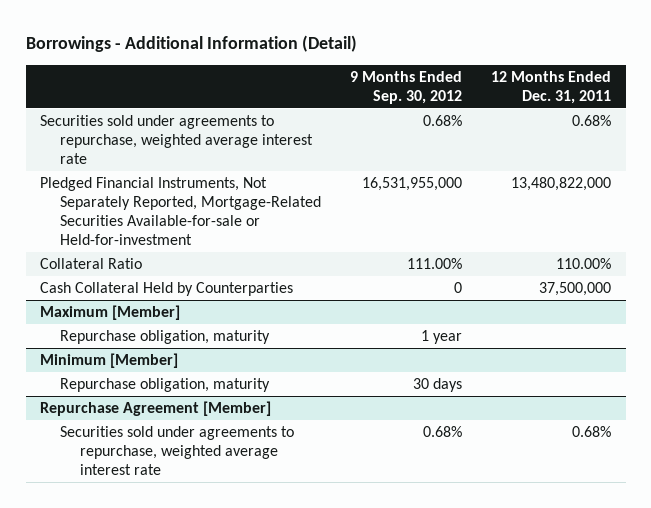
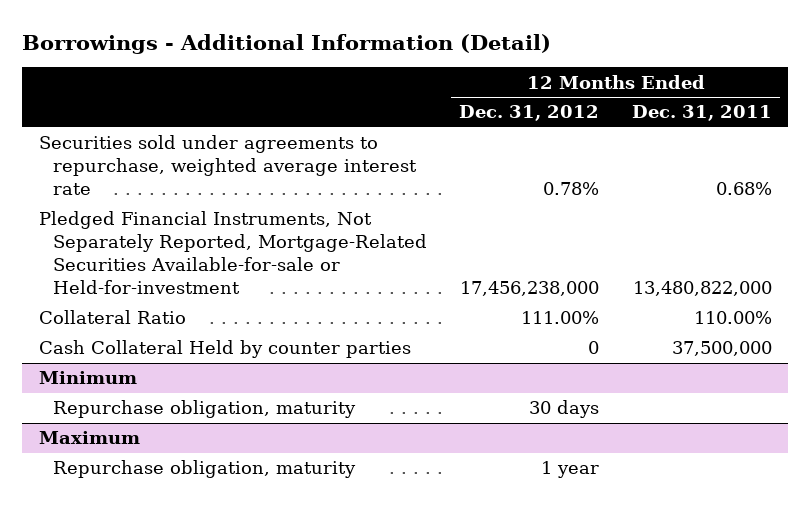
[350,70,463,104] 9 Months Ended Sep. 30, 2012 -> none
none -> [459,105,600,122] Dec. 31, 2012
[40,305,181,321] Maximum [Member] -> none
[40,282,294,297] Cash Collateral Held by Counterparties -> [38,340,411,359] Cash Collateral Held by counter parties
none -> [38,371,137,385] Minimum
[40,353,179,369] Minimum [Member] -> none
none -> [38,431,140,445] Maximum
[40,401,272,417] Repurchase Agreement [Member] -> none
[60,426,295,476] Securities sold under agreements to repurchase, weighted average interest rate -> none

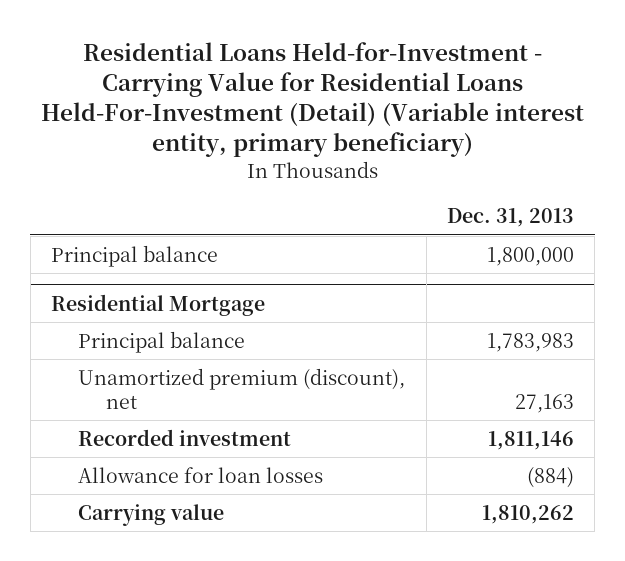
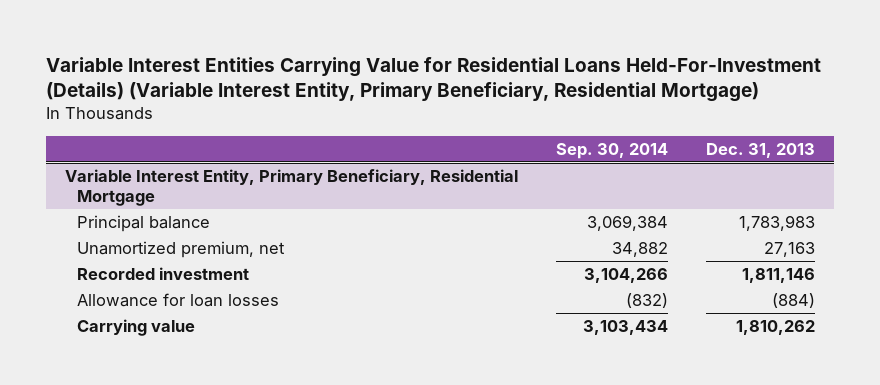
[40,41,584,158] Residential Loans Held-for-Investment - Carrying Value for Residential Loans Held-For-Investment (Detail) (Variable interest entity, primary beneficiary) -> [46,56,822,103] Variable Interest Entities Carrying Value for Residential Loans Held-For-Investment (Details) (Variable Interest Entity, Primary Beneficiary, Residential Mortgage)
none -> [555,142,668,159] Sep. 30, 2014
[51,244,219,267] Principal balance -> none
[51,293,266,316] Residential Mortgage -> none
none -> [65,168,519,207] Variable Interest Entity, Primary Beneficiary, Residential Mortgage
[78,367,406,409] Unamortized premium (discount), net -> [76,240,285,258] Unamortized premium, net

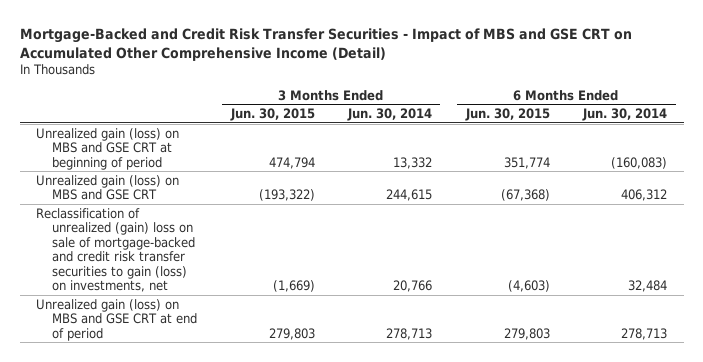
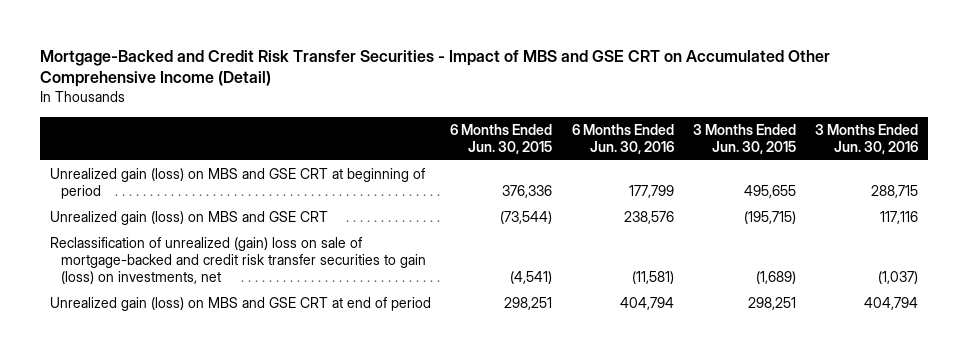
[347,108,433,122] Jun. 30, 2014 -> none
[582,108,668,122] Jun. 30, 2014 -> none
none -> [571,123,674,154] 6 Months Ended Jun. 30, 2016
none -> [815,123,919,154] 3 Months Ended Jun. 30, 2016
[268,156,315,169] 474,794 -> [743,185,796,199] 495,655
[503,156,550,169] 351,774 -> [502,185,553,199] 376,336
[258,189,315,202] (193,322) -> [743,211,796,225] (195,715)
[500,189,550,202] (67,368) -> [500,211,553,225] (73,544)
[272,280,315,293] (1,669) -> [755,271,796,285] (1,689)
[507,280,550,293] (4,603) -> [510,271,553,285] (4,541)
[268,327,315,340] 279,803 -> [747,297,796,311] 298,251
[503,327,550,340] 279,803 -> [504,297,553,311] 298,251

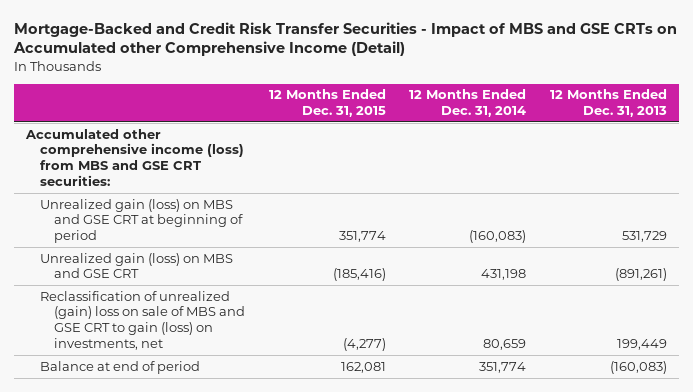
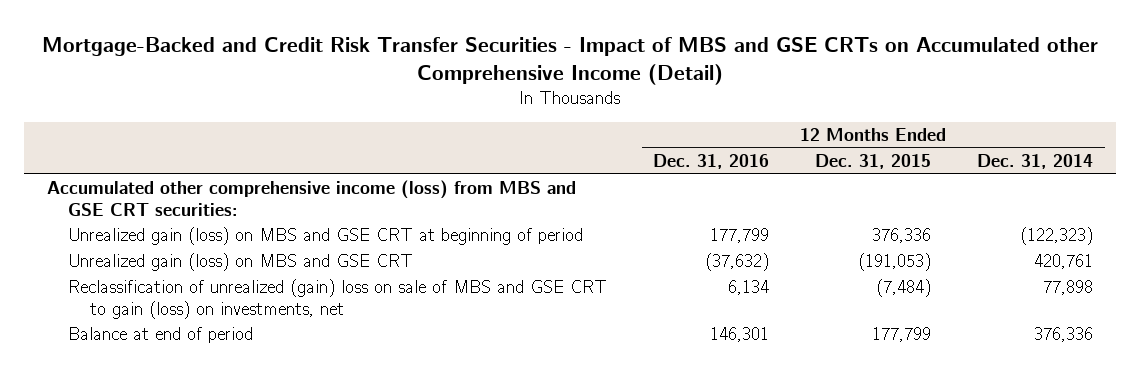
[549,89,667,118] 12 Months Ended Dec. 31, 2013 -> none
none -> [653,154,770,170] Dec. 31, 2016
[338,231,386,243] 351,774 -> [872,228,932,244] 376,336
[469,230,527,244] (160,083) -> [1020,227,1094,246] (122,323)
[332,268,386,282] (185,416) -> [858,253,932,272] (191,053)
[481,269,527,281] 431,198 -> [1034,254,1094,270] 420,761
[342,337,386,351] (4,277) -> [876,279,932,298] (7,484)
[483,338,527,350] 80,659 -> [1043,280,1094,296] 77,898
[340,361,386,373] 162,081 -> [872,327,932,343] 177,799
[479,361,527,373] 351,774 -> [1034,327,1094,343] 376,336

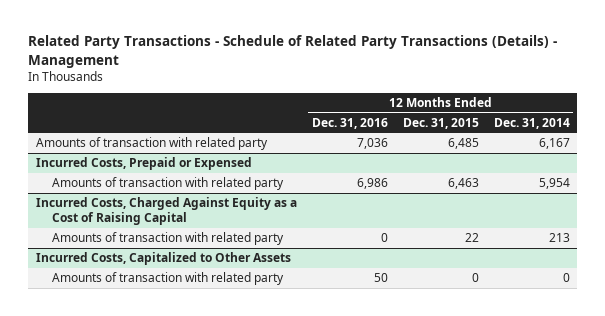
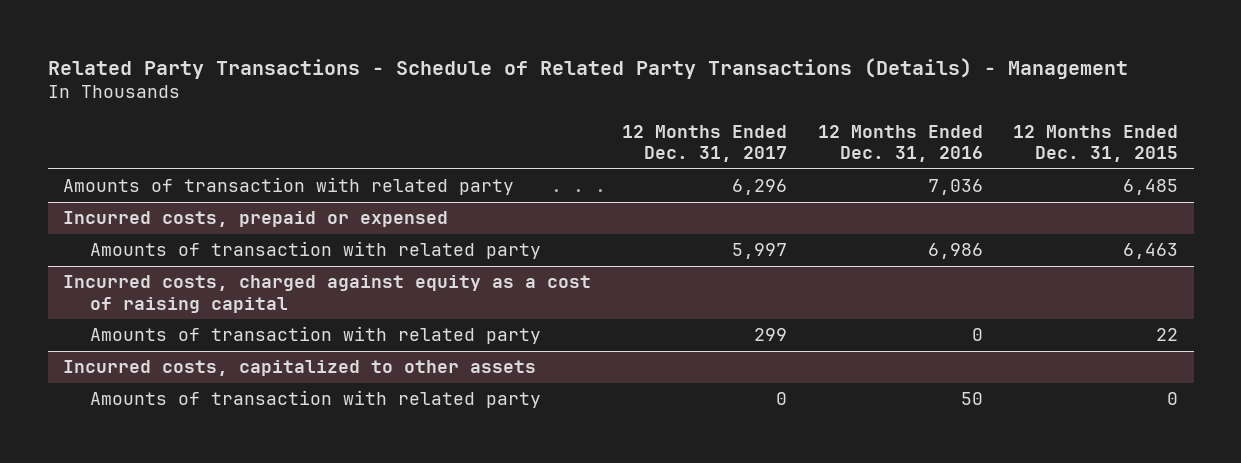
[493,117,570,129] Dec. 31, 2014 -> none
none -> [621,124,787,163] 12 Months Ended Dec. 31, 2017
[35,157,252,171] Incurred Costs, Prepaid or Expensed -> [63,211,449,228] Incurred costs, prepaid or expensed
[35,197,297,226] Incurred Costs, Charged Against Equity as a Cost of Raising Capital -> [63,275,592,313] Incurred costs, charged against equity as a cost of raising capital
[35,252,291,266] Incurred Costs, Capitalized to Other Assets -> [63,360,537,377] Incurred costs, capitalized to other assets

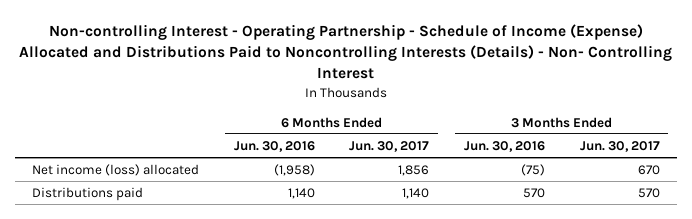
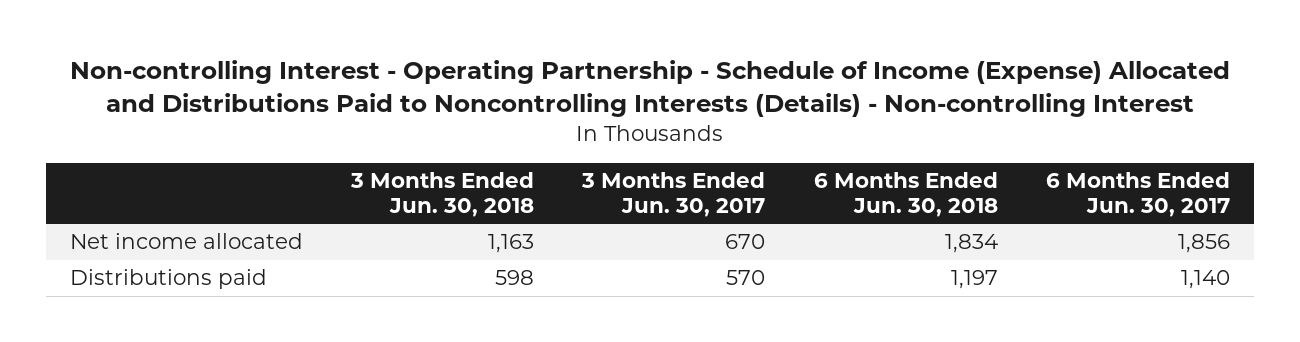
[18,24,672,80] Non-controlling Interest - Operating Partnership - Schedule of Income (Expense) Allocated and Distributions Paid to Noncontrolling Interests (Details) - Non- Controlling Interest -> [69,60,1230,118] Non-controlling Interest - Operating Partnership - Schedule of Income (Expense) Allocated and Distributions Paid to Noncontrolling Interests (Details) - Non-controlling Interest
[233,140,315,152] Jun. 30, 2016 -> none
[463,140,545,152] Jun. 30, 2016 -> none
none -> [350,171,535,217] 3 Months Ended Jun. 30, 2018
none -> [813,171,998,217] 6 Months Ended Jun. 30, 2018
[32,164,200,177] Net income (loss) allocated -> [70,233,304,250] Net income allocated

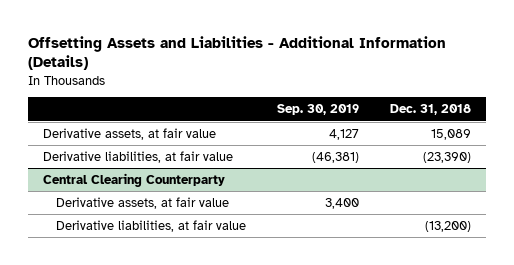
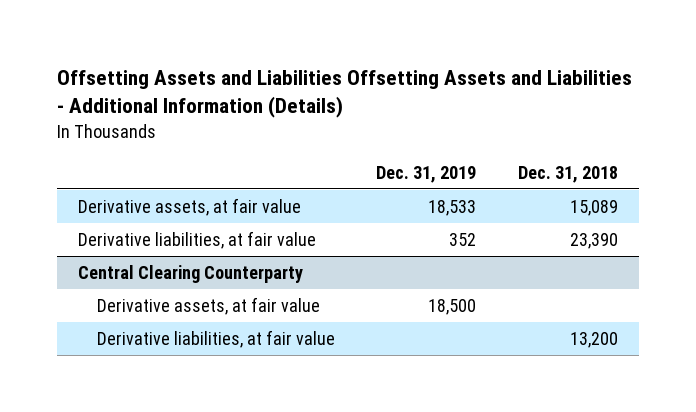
[27,35,446,71] Offsetting Assets and Liabilities - Additional Information (Details) -> [56,70,632,119] Offsetting Assets and Liabilities Offsetting Assets and Liabilities - Additional Information (Details)
[276,104,359,116] Sep. 30, 2019 -> none
none -> [376,165,477,183] Dec. 31, 2019
[422,152,471,164] (23,390) -> [569,232,618,249] 23,390
[424,221,471,233] (13,200) -> [569,331,618,348] 13,200

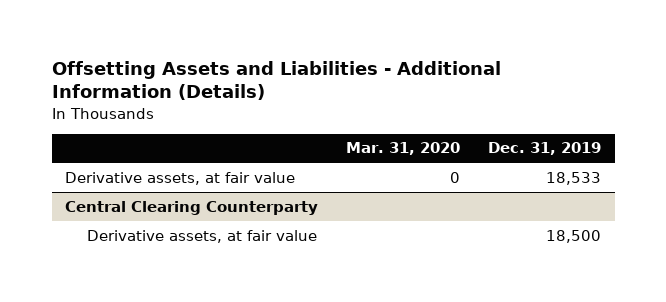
[56,70,632,119] Offsetting Assets and Liabilities Offsetting Assets and Liabilities - Additional Information (Details) -> [51,60,501,101] Offsetting Assets and Liabilities - Additional Information (Details)
[517,165,618,183] Dec. 31, 2018 -> none
none -> [346,142,461,156] Mar. 31, 2020
[77,230,316,249] Derivative liabilities, at fair value -> none
[96,329,335,348] Derivative liabilities, at fair value -> none

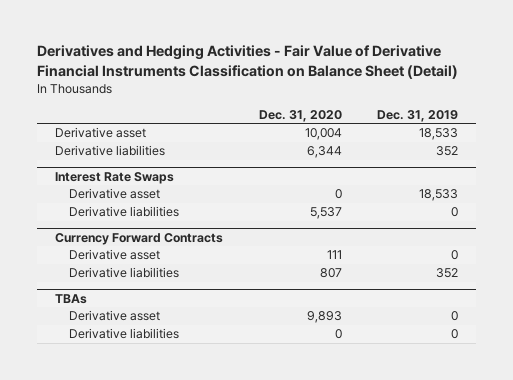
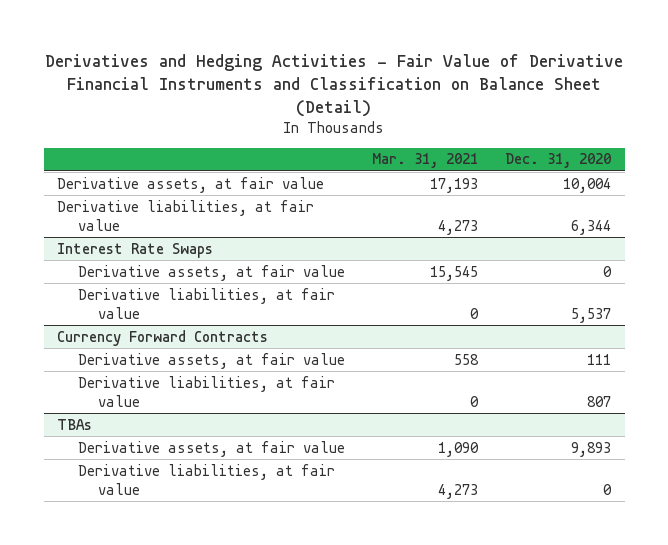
[36,45,458,79] Derivatives and Hedging Activities - Fair Value of Derivative Financial Instruments Classification on Balance Sheet (Detail) -> [45,53,624,117] Derivatives and Hedging Activities - Fair Value of Derivative Financial Instruments and Classification on Balance Sheet (Detail)
[377,109,459,122] Dec. 31, 2019 -> none
none -> [371,153,478,169] Mar. 31, 2021
[54,127,146,139] Derivative asset -> [57,176,325,193] Derivative assets, at fair value
[54,145,165,157] Derivative liabilities -> [57,199,315,231] Derivative liabilities, at fair value
[68,188,160,200] Derivative asset -> [77,264,345,281] Derivative assets, at fair value
[68,206,179,218] Derivative liabilities -> [77,287,335,319] Derivative liabilities, at fair value
[68,249,160,261] Derivative asset -> [77,352,345,369] Derivative assets, at fair value
[68,267,179,279] Derivative liabilities -> [77,375,335,407] Derivative liabilities, at fair value
[68,310,160,322] Derivative asset -> [77,440,345,457] Derivative assets, at fair value
[68,328,179,340] Derivative liabilities -> [77,463,335,495] Derivative liabilities, at fair value

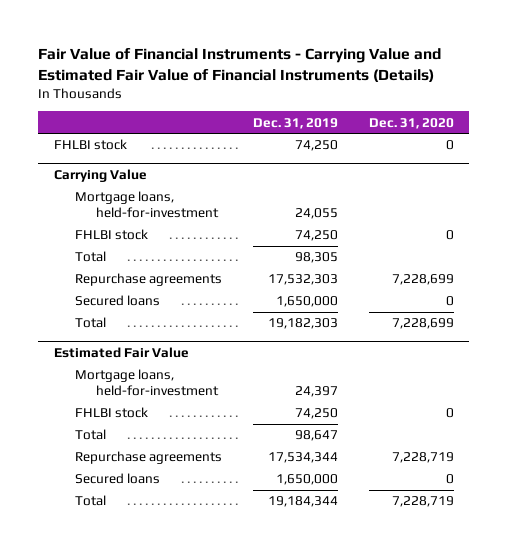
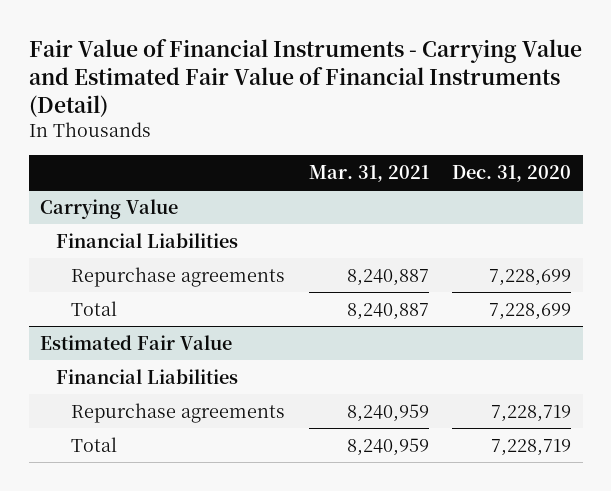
[38,47,442,82] Fair Value of Financial Instruments - Carrying Value and Estimated Fair Value of Financial Instruments (Details) -> [28,38,582,117] Fair Value of Financial Instruments - Carrying Value and Estimated Fair Value of Financial Instruments (Detail)
[252,117,338,129] Dec. 31, 2019 -> none
none -> [308,165,429,183] Mar. 31, 2021
[53,139,127,151] FHLBI stock -> none
[75,191,220,219] Mortgage loans, held-for-investment -> none
[75,229,149,241] FHLBI stock -> none
[75,251,107,263] Total -> none
none -> [55,232,238,248] Financial Liabilities
[75,295,161,307] Secured loans -> none
[75,369,220,397] Mortgage loans, held-for-investment -> none
[75,407,149,419] FHLBI stock -> none
[75,429,107,441] Total -> none
none -> [55,368,238,384] Financial Liabilities
[75,473,161,485] Secured loans -> none

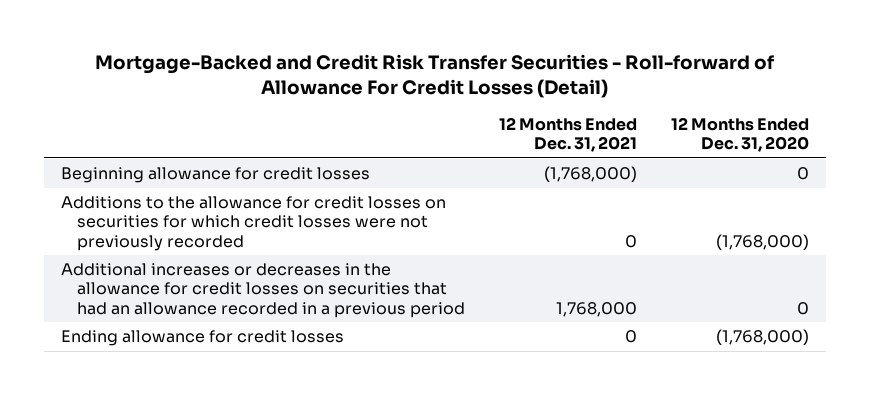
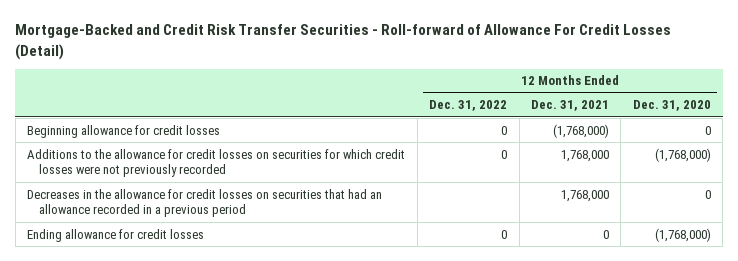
none -> [429,100,508,112] Dec. 31, 2022
[624,234,637,248] 0 -> [560,149,609,162] 1,768,000
[60,263,465,318] Additional increases or decreases in the allowance for credit losses on securities that had an allowance recorded in a previous period -> [27,188,383,218] Decreases in the allowance for credit losses on securities that had an allowance recorded in a previous period

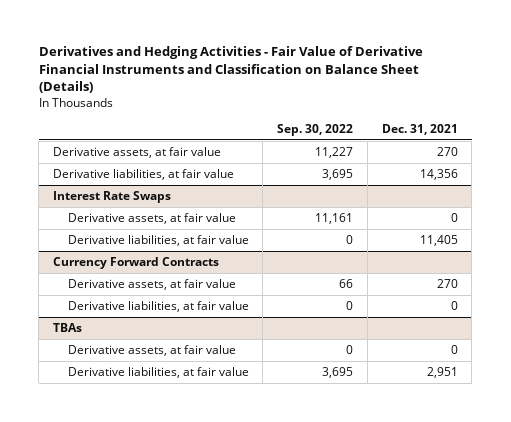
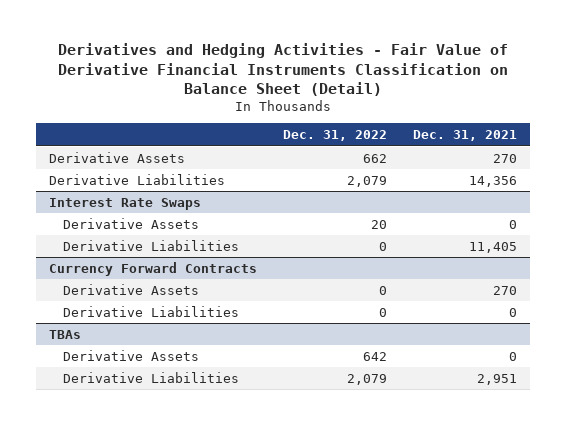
[38,46,423,94] Derivatives and Hedging Activities - Fair Value of Derivative Financial Instruments and Classification on Balance Sheet (Details) -> [57,43,508,97] Derivatives and Hedging Activities - Fair Value of Derivative Financial Instruments Classification on Balance Sheet (Detail)
[277,123,354,136] Sep. 30, 2022 -> none
none -> [282,130,387,142] Dec. 31, 2022
[53,146,222,158] Derivative assets, at fair value -> [48,151,185,163] Derivative Assets
[53,168,235,180] Derivative liabilities, at fair value -> [48,173,225,185] Derivative Liabilities
[67,212,236,224] Derivative assets, at fair value -> [63,217,200,229] Derivative Assets
[67,234,249,246] Derivative liabilities, at fair value -> [63,239,240,251] Derivative Liabilities
[67,278,236,290] Derivative assets, at fair value -> [63,283,200,295] Derivative Assets
[67,300,249,312] Derivative liabilities, at fair value -> [63,305,240,317] Derivative Liabilities
[67,344,236,356] Derivative assets, at fair value -> [63,349,200,361] Derivative Assets
[67,366,249,378] Derivative liabilities, at fair value -> [63,371,240,383] Derivative Liabilities

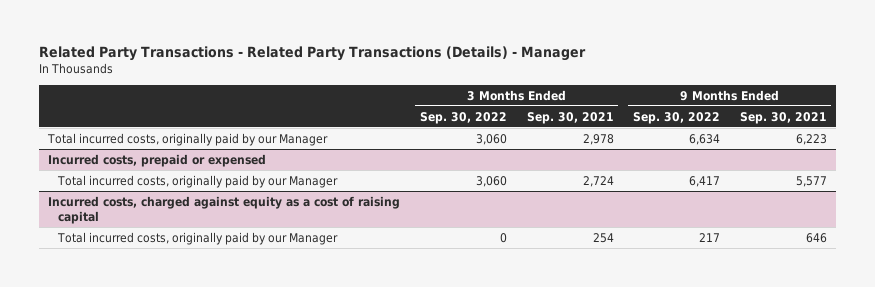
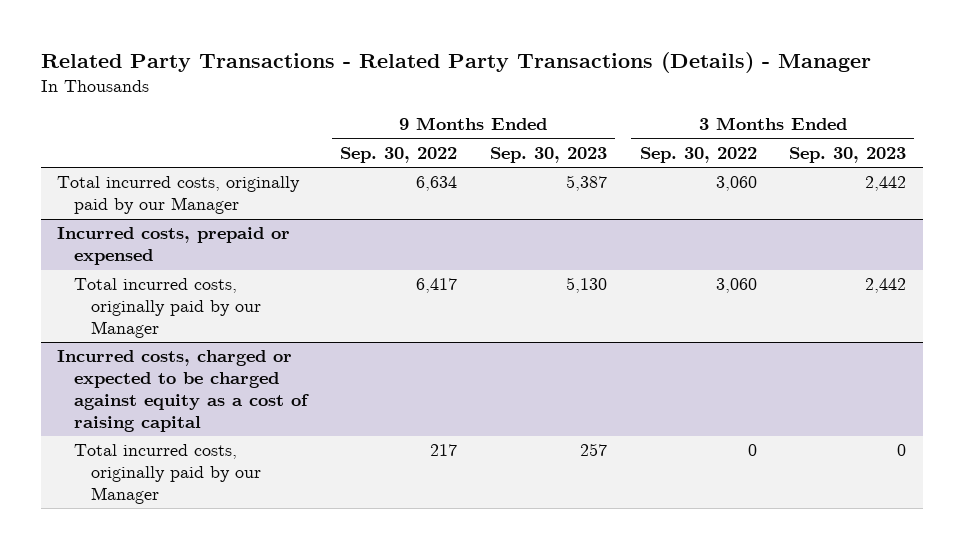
[526,111,614,124] Sep. 30, 2021 -> none
[739,111,827,124] Sep. 30, 2021 -> none
none -> [489,146,607,163] Sep. 30, 2023
none -> [789,146,907,163] Sep. 30, 2023
[48,195,401,224] Incurred costs, charged against equity as a cost of raising capital -> [57,350,310,433] Incurred costs, charged or expected to be charged against equity as a cost of raising capital

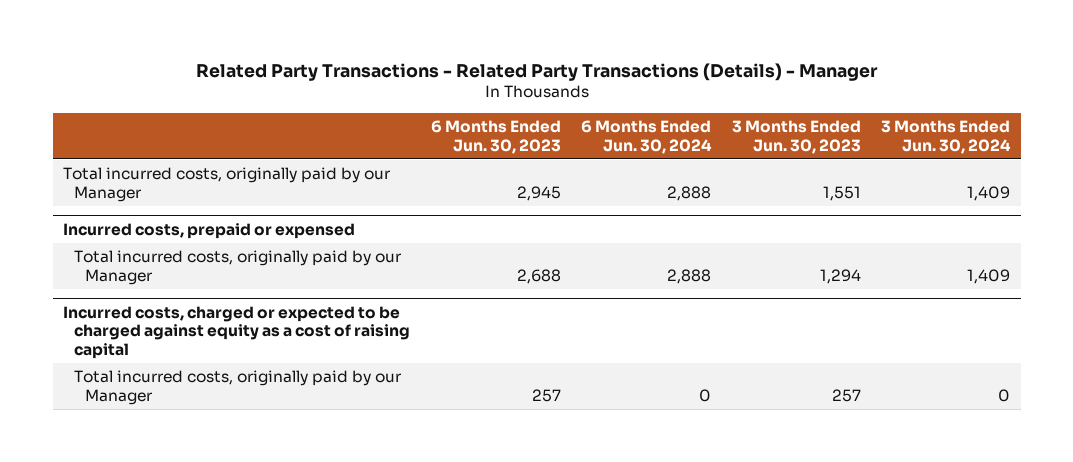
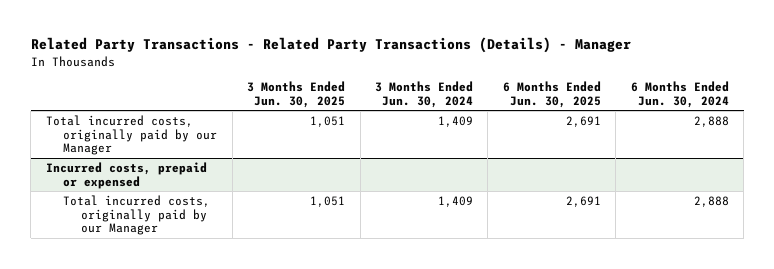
[430,120,561,154] 6 Months Ended Jun. 30, 2023 -> none
[731,120,861,154] 3 Months Ended Jun. 30, 2023 -> none
none -> [247,81,346,109] 3 Months Ended Jun. 30, 2025
none -> [502,81,601,109] 6 Months Ended Jun. 30, 2025
[63,305,411,359] Incurred costs, charged or expected to be charged against equity as a cost of raising capital -> none
[74,370,402,405] Total incurred costs, originally paid by our Manager -> none

